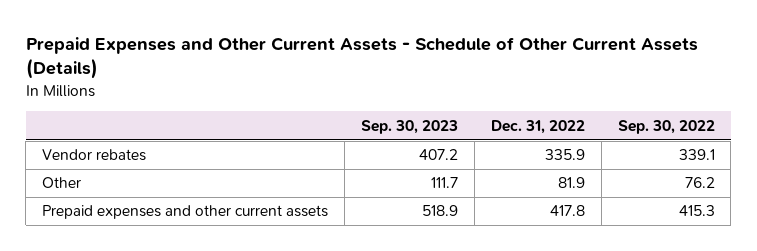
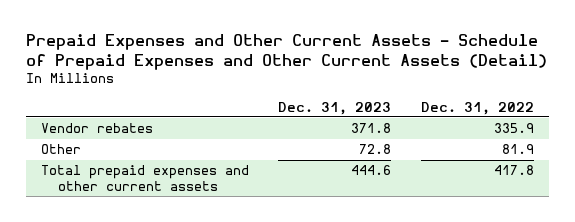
[25,37,698,80] Prepaid Expenses and Other Current Assets - Schedule of Other Current Assets (Details) -> [25,33,547,70] Prepaid Expenses and Other Current Assets - Schedule of Prepaid Expenses and Other Current Assets (Detail)
[361,119,459,134] Sep. 30, 2023 -> none
[617,119,715,134] Sep. 30, 2022 -> none
none -> [278,101,392,115] Dec. 31, 2023
[42,205,329,220] Prepaid expenses and other current assets -> [40,165,249,191] Total prepaid expenses and other current assets

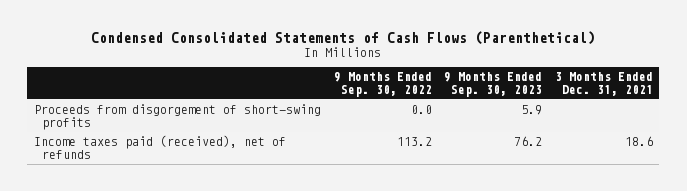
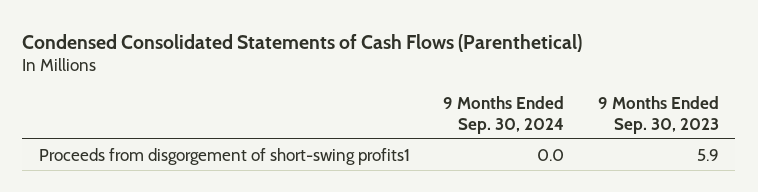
[333,72,432,97] 9 Months Ended Sep. 30, 2022 -> none
[555,72,654,96] 3 Months Ended Dec. 31, 2021 -> none
none -> [443,96,565,134] 9 Months Ended Sep. 30, 2024
[33,135,286,159] Income taxes paid (received), net of refunds -> none
[33,104,321,130] Proceeds from disgorgement of short-swing profits -> [39,147,411,165] Proceeds from disgorgement of short-swing profits1

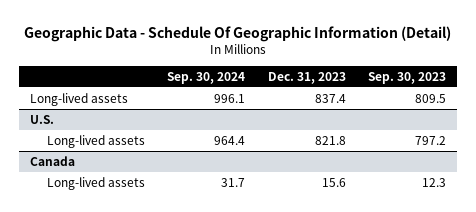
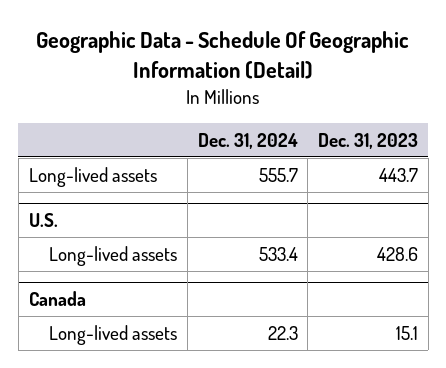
[167,71,246,84] Sep. 30, 2024 -> none
[367,71,446,84] Sep. 30, 2023 -> none
none -> [197,132,298,149] Dec. 31, 2024
[314,93,346,103] 837.4 -> [378,167,418,182] 443.7
[314,135,346,145] 821.8 -> [376,246,418,261] 428.6
[321,177,346,187] 15.6 -> [395,325,418,340] 15.1

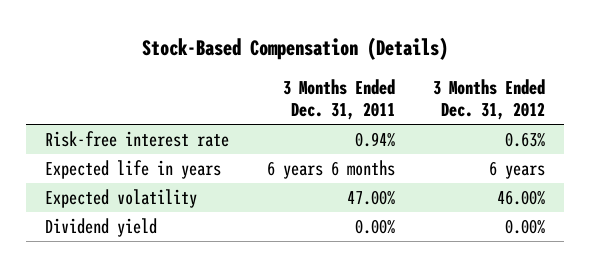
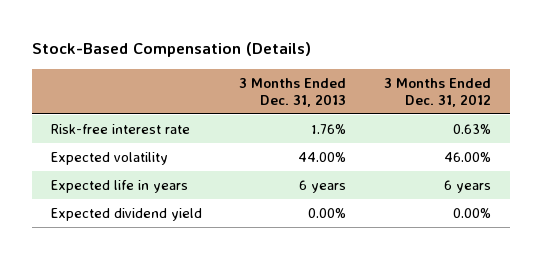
[283,79,396,121] 3 Months Ended Dec. 31, 2011 -> none
none -> [239,77,347,107] 3 Months Ended Dec. 31, 2013
[45,160,222,180] Expected life in years -> [51,179,189,193] Expected life in years
[45,218,158,238] Dividend yield -> [51,207,203,221] Expected dividend yield

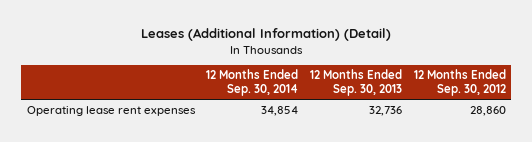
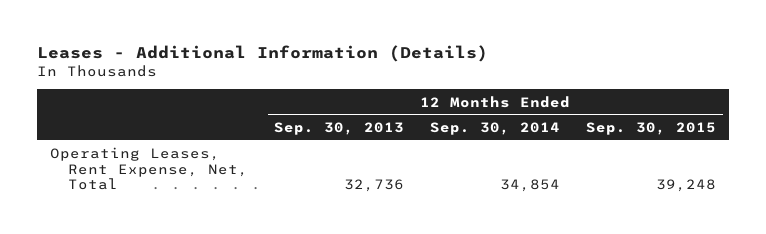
[141,28,392,42] Leases (Additional Information) (Detail) -> [36,44,488,62] Leases - Additional Information (Details)
[413,69,506,96] 12 Months Ended Sep. 30, 2012 -> none
none -> [586,121,717,135] Sep. 30, 2015
[26,106,196,117] Operating lease rent expenses -> [49,147,249,191] Operating Leases, Rent Expense, Net, Total

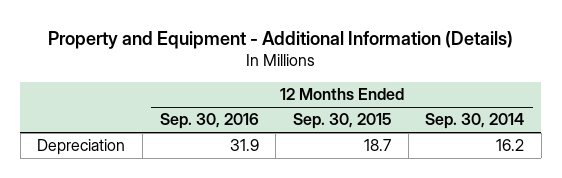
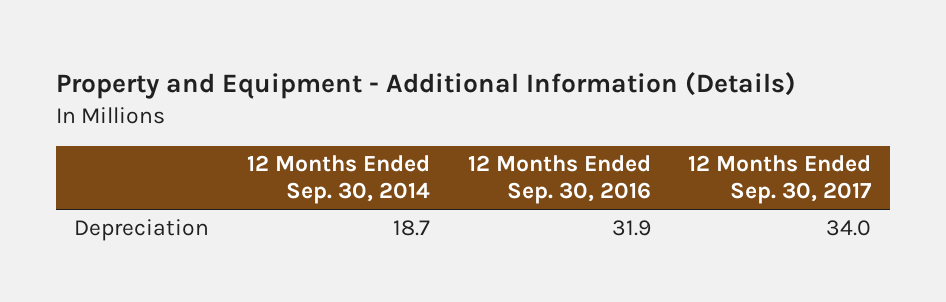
[292,113,391,130] Sep. 30, 2015 -> none
none -> [688,155,873,205] 12 Months Ended Sep. 30, 2017
[496,139,525,152] 16.2 -> [392,220,430,237] 18.7

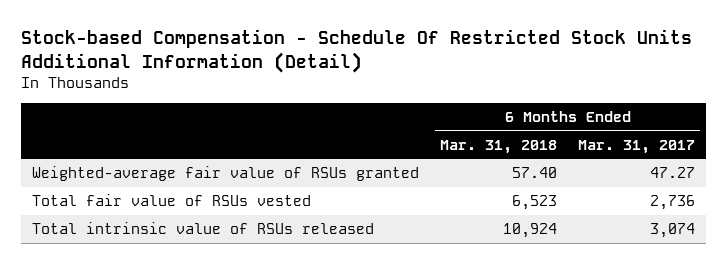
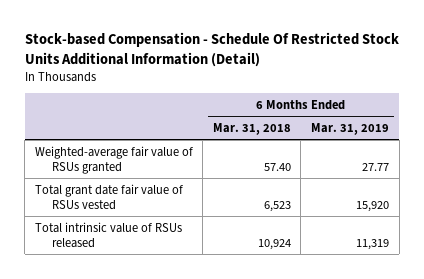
[578,139,696,154] Mar. 31, 2017 -> none
none -> [311,123,390,136] Mar. 31, 2019
[31,194,311,207] Total fair value of RSUs vested -> [34,183,183,210] Total grant date fair value of RSUs vested

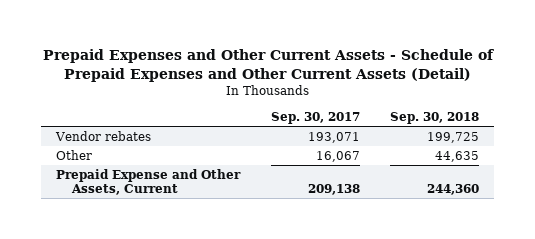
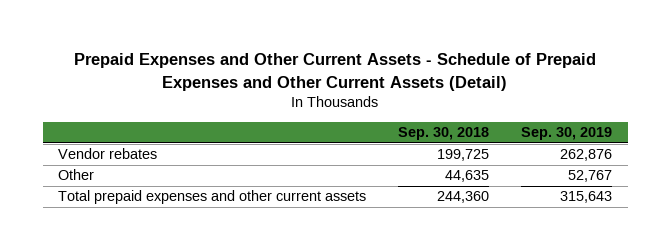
[270,112,360,125] Sep. 30, 2017 -> none
none -> [520,127,612,141] Sep. 30, 2019
[56,168,242,196] Prepaid Expense and Other Assets, Current -> [58,190,367,205] Total prepaid expenses and other current assets

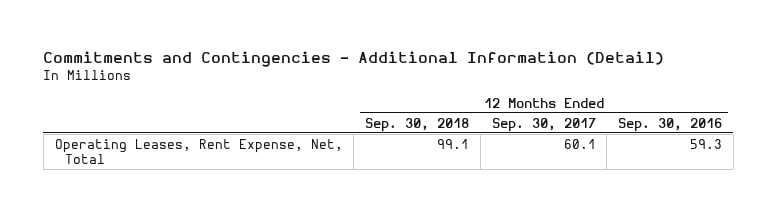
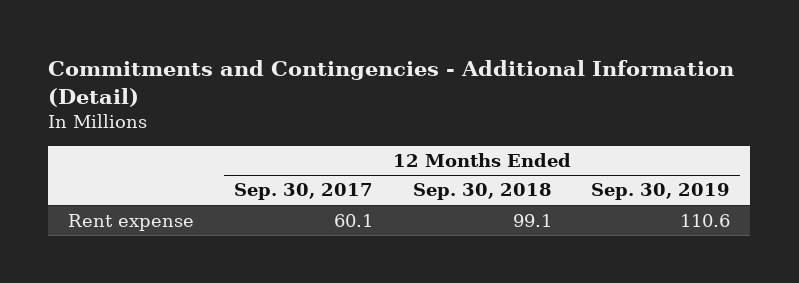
[618,117,723,132] Sep. 30, 2016 -> none
none -> [591,183,731,201] Sep. 30, 2019
[54,138,343,165] Operating Leases, Rent Expense, Net, Total -> [68,214,195,232] Rent expense

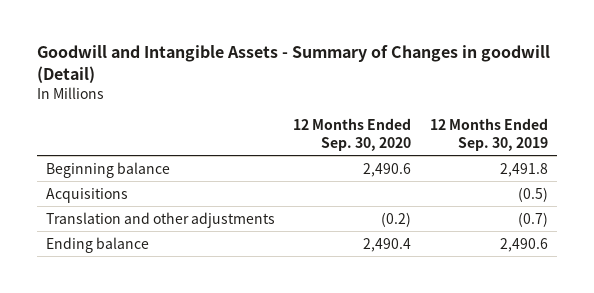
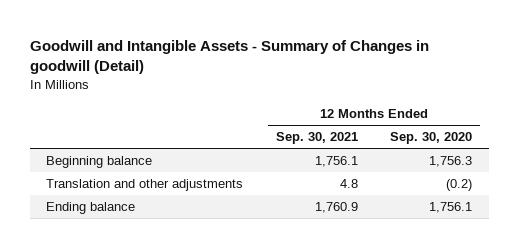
[429,117,548,152] 12 Months Ended Sep. 30, 2019 -> none
none -> [275,132,358,145] Sep. 30, 2021
[45,187,128,203] Acquisitions -> none
[363,162,412,177] 2,490.6 -> [429,156,473,168] 1,756.3
[363,237,412,252] 2,490.4 -> [429,202,473,214] 1,756.1

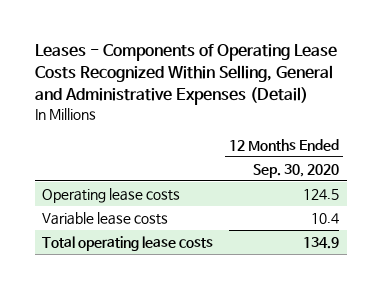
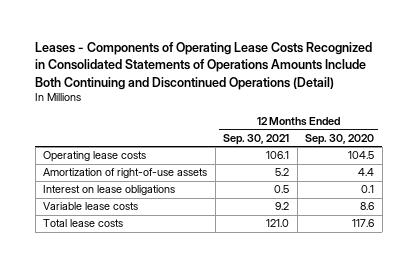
[34,44,337,105] Leases - Components of Operating Lease Costs Recognized Within Selling, General and Administrative Expenses (Detail) -> [35,42,373,90] Leases - Components of Operating Lease Costs Recognized in Consolidated Statements of Operations Amounts Include Both Continuing and Discontinued Operations (Detail)
none -> [223,133,290,145] Sep. 30, 2021
[302,189,339,201] 124.5 -> [348,151,375,160] 104.5
none -> [43,168,208,179] Amortization of right-of-use assets
none -> [43,185,176,196] Interest on lease obligations
[310,213,339,225] 10.4 -> [360,202,375,211] 8.6
[42,236,214,252] Total operating lease costs -> [43,219,124,228] Total lease costs
[302,237,339,250] 134.9 -> [352,219,375,228] 117.6

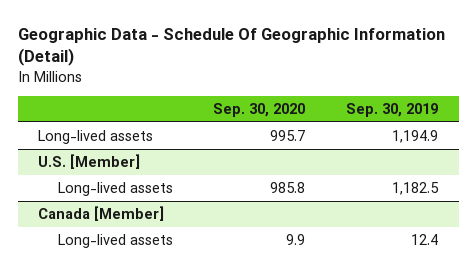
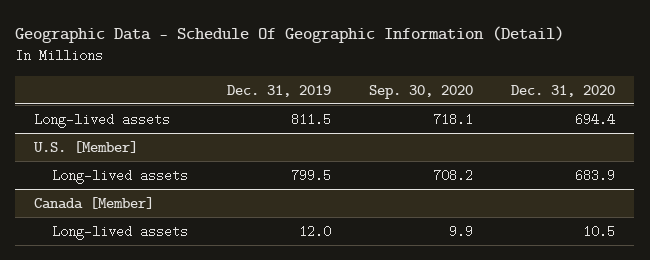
[346,102,439,117] Sep. 30, 2019 -> none
none -> [226,84,331,97] Dec. 31, 2019
none -> [511,84,616,97] Dec. 31, 2020
[270,129,306,141] 995.7 -> [432,112,473,126] 718.1
[270,181,306,193] 985.8 -> [432,168,473,182] 708.2

